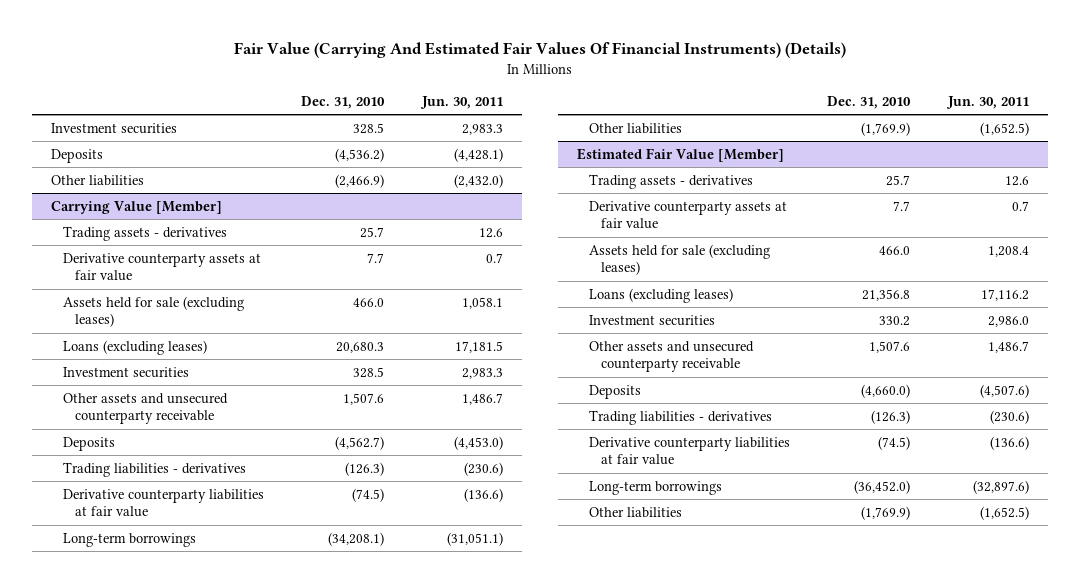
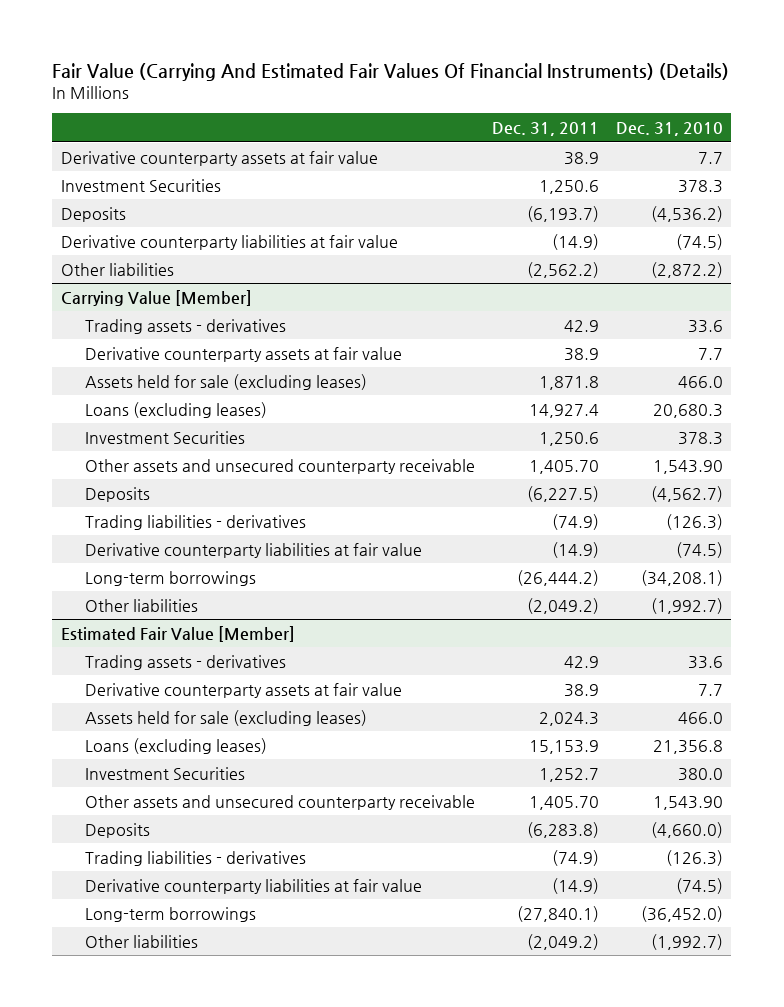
[420,96,504,110] Jun. 30, 2011 -> none
none -> [491,121,599,136] Dec. 31, 2011
none -> [60,150,378,166] Derivative counterparty assets at fair value
[50,122,177,134] Investment securities -> [60,178,221,192] Investment Securities
[353,122,385,134] 328.5 -> [677,179,723,193] 378.3
none -> [60,234,398,250] Derivative counterparty liabilities at fair value
[335,173,385,188] (2,466.9) -> [650,261,723,278] (2,872.2)
[360,226,385,238] 25.7 -> [687,319,723,333] 33.6
[62,366,189,378] Investment securities -> [85,430,246,444] Investment Securities
[353,366,385,378] 328.5 -> [677,431,723,445] 378.3
[343,392,385,405] 1,507.6 -> [652,459,723,474] 1,543.90
[861,121,911,136] (1,769.9) -> [650,597,723,614] (1,992.7)
[886,174,911,186] 25.7 -> [687,655,723,669] 33.6
[588,314,715,326] Investment securities -> [85,766,246,780] Investment Securities
[879,315,911,326] 330.2 -> [677,767,723,781] 380.0
[869,340,911,353] 1,507.6 -> [652,795,723,810] 1,543.90
[861,505,911,520] (1,769.9) -> [650,933,723,950] (1,992.7)

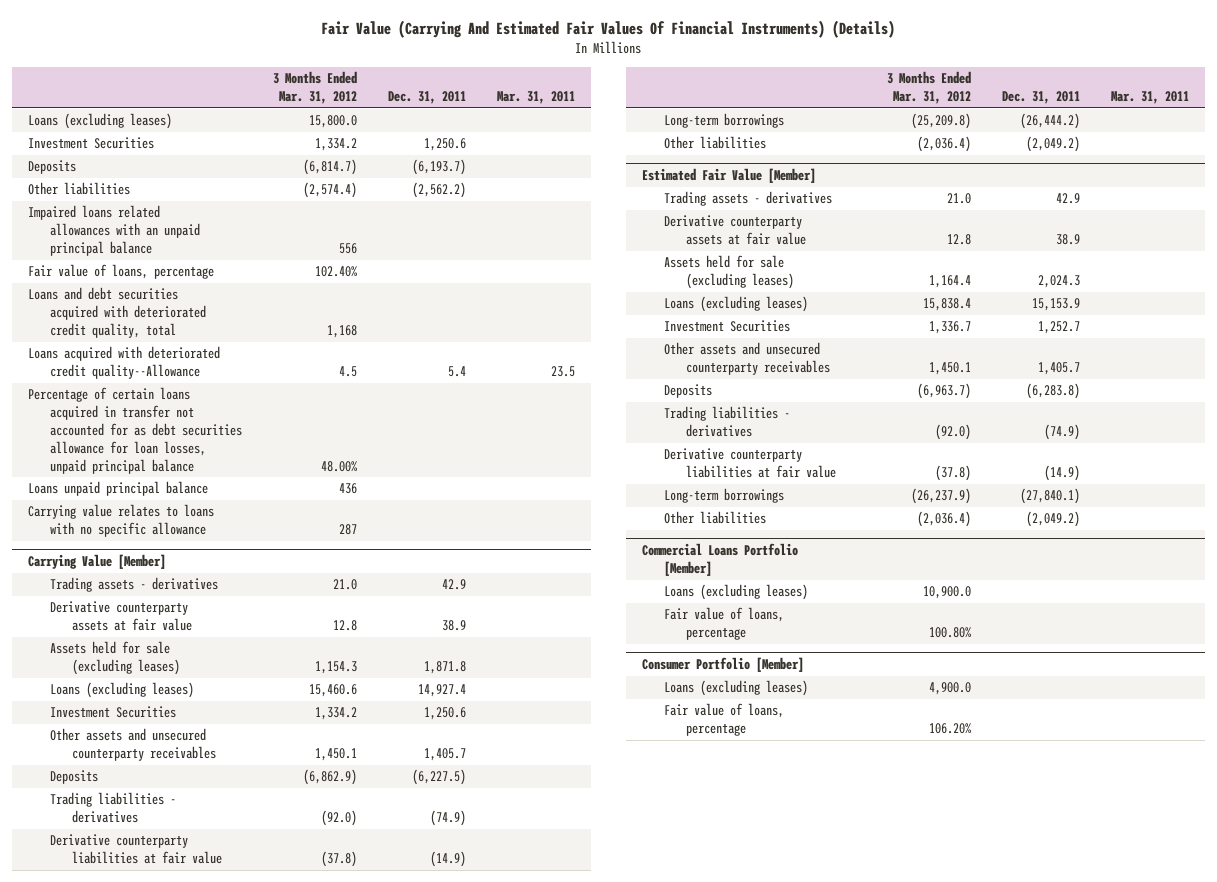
[615,121,723,136] Dec. 31, 2010 -> none
none -> [273,71,358,105] 3 Months Ended Mar. 31, 2012
none -> [497,91,576,105] Mar. 31, 2011
[60,150,378,166] Derivative counterparty assets at fair value -> none
none -> [27,113,172,130] Loans (excluding leases)
[60,234,398,250] Derivative counterparty liabilities at fair value -> none
none -> [27,205,201,257] Impaired loans related allowances with an unpaid principal balance
none -> [27,264,214,280] Fair value of loans, percentage
none -> [27,287,207,339] Loans and debt securities acquired with deteriorated credit quality, total
none -> [27,346,220,380] Loans acquired with deteriorated credit quality--Allowance
none -> [27,387,243,474] Percentage of certain loans acquired in transfer not accounted for as debt securities allowance for loan losses, unpaid principal balance
none -> [27,481,208,497] Loans unpaid principal balance
none -> [27,504,214,538] Carrying value relates to loans with no specific allowance
[85,458,476,474] Other assets and unsecured counterparty receivable -> [50,728,217,762] Other assets and unsecured counterparty receivables
[528,459,599,474] 1,405.70 -> [424,748,467,762] 1,405.7
[85,794,476,810] Other assets and unsecured counterparty receivable -> [663,342,830,376] Other assets and unsecured counterparty receivables
[528,795,599,810] 1,405.70 -> [1037,362,1080,376] 1,405.7
none -> [641,543,798,577] Commercial Loans Portfolio [Member]
none -> [663,584,808,601] Loans (excluding leases)
none -> [663,607,784,641] Fair value of loans, percentage
none -> [641,657,804,673] Consumer Portfolio [Member]
none -> [663,680,808,697] Loans (excluding leases)
none -> [663,703,784,737] Fair value of loans, percentage

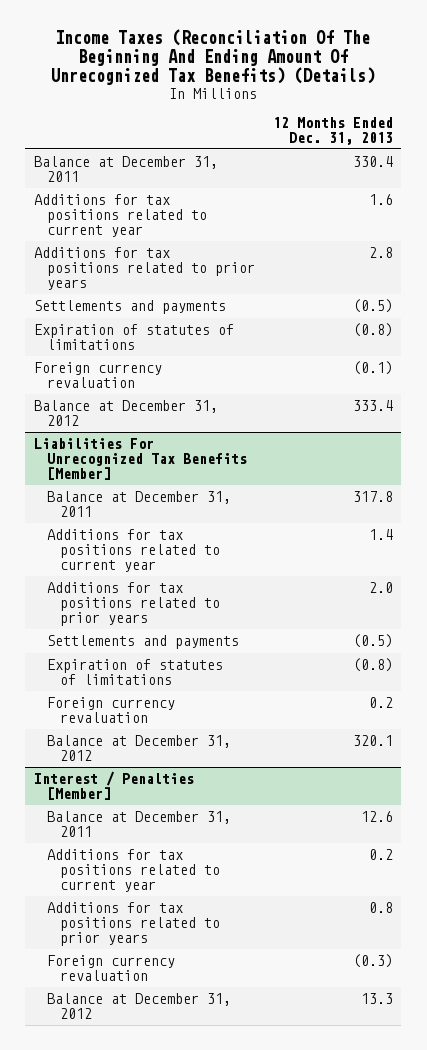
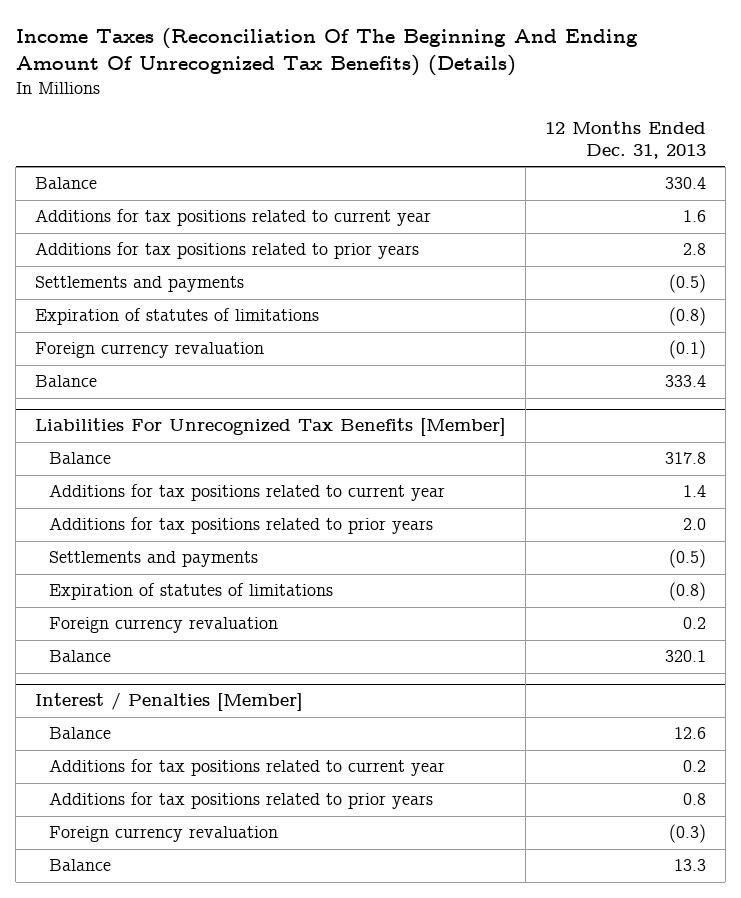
[34,156,219,182] Balance at December 31, 2011 -> [35,177,98,190] Balance
[34,400,219,426] Balance at December 31, 2012 -> [35,375,98,388] Balance
[47,491,232,517] Balance at December 31, 2011 -> [49,452,112,465] Balance
[47,735,232,761] Balance at December 31, 2012 -> [49,650,112,663] Balance
[47,811,232,837] Balance at December 31, 2011 -> [49,727,112,740] Balance
[47,993,232,1019] Balance at December 31, 2012 -> [49,859,112,872] Balance

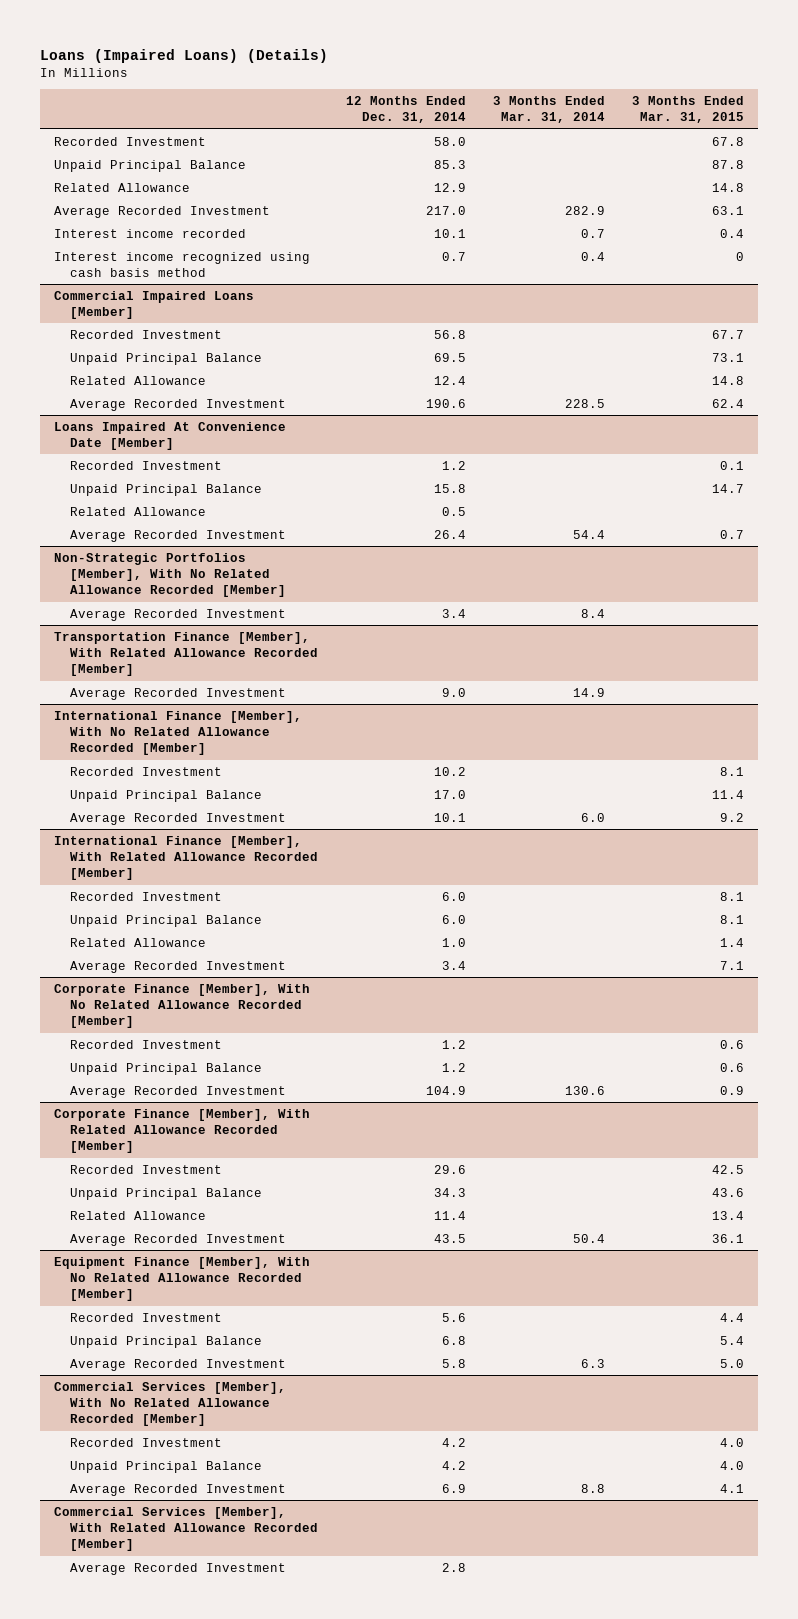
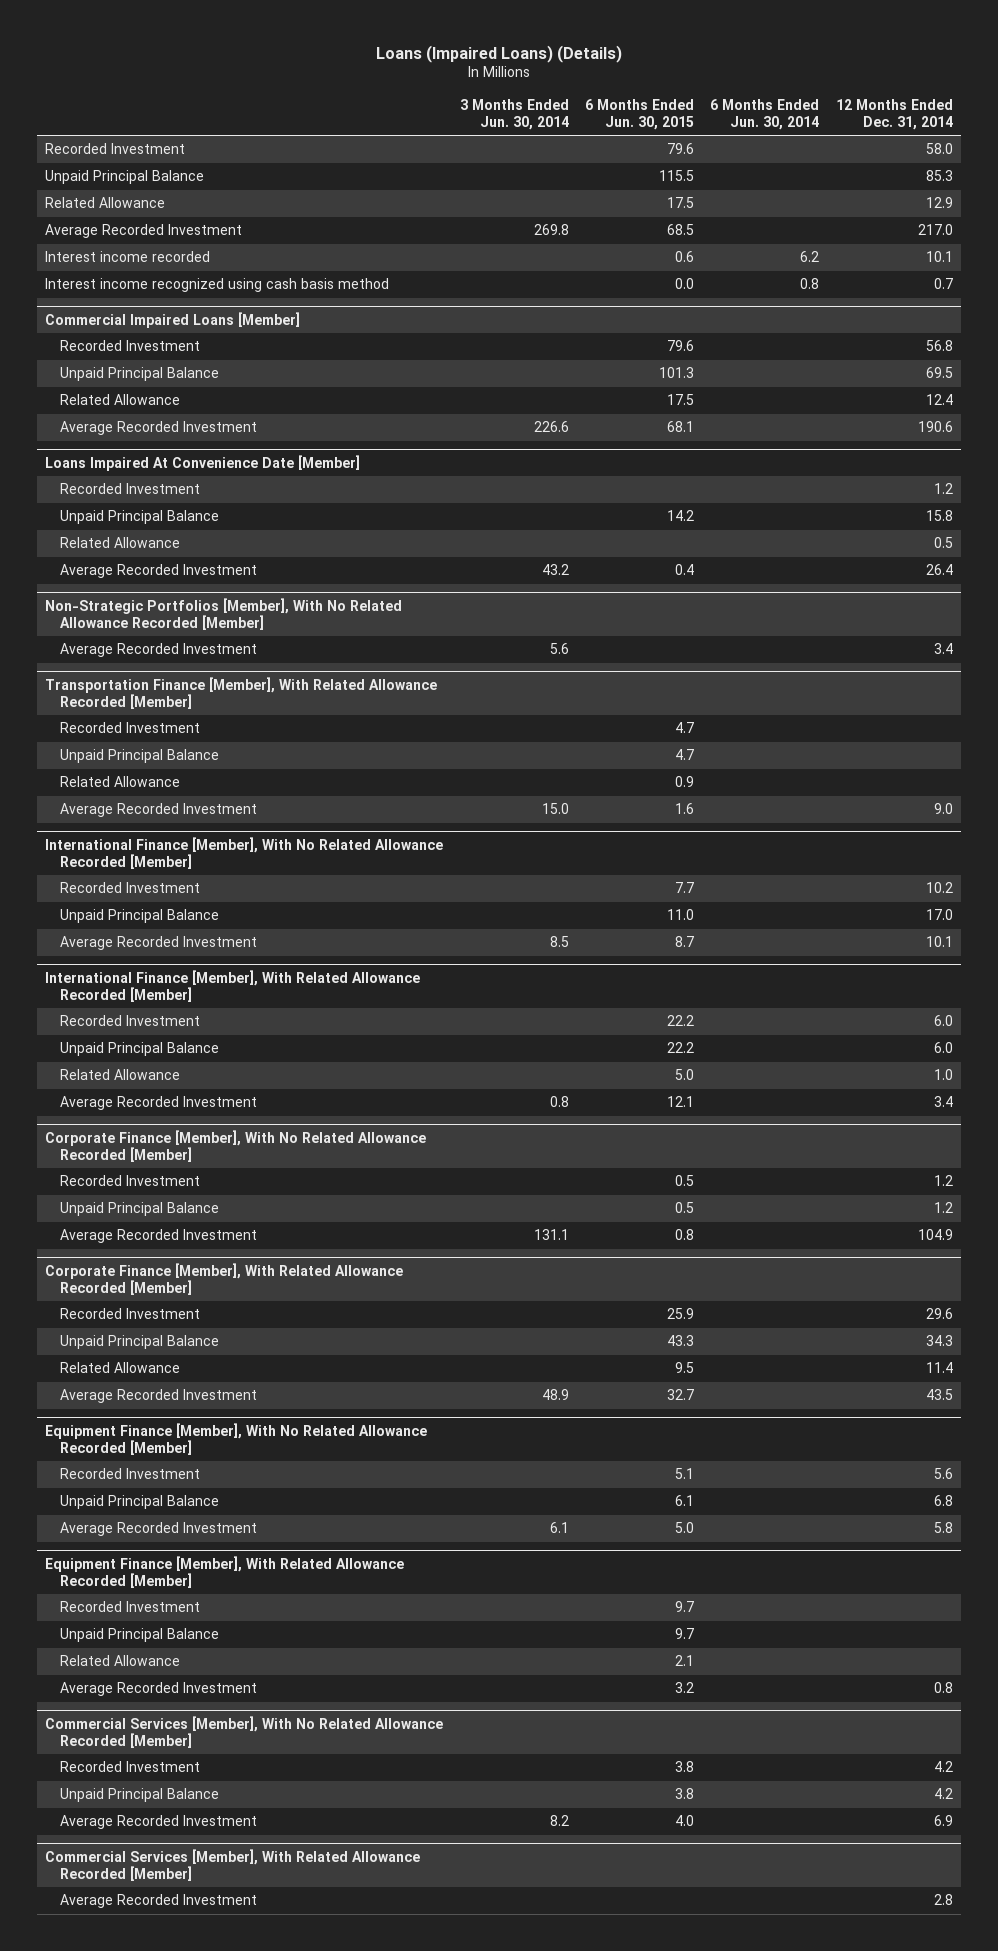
[493,96,606,124] 3 Months Ended Mar. 31, 2014 -> none
[632,96,745,124] 3 Months Ended Mar. 31, 2015 -> none
none -> [459,98,569,130] 3 Months Ended Jun. 30, 2014
none -> [584,98,694,130] 6 Months Ended Jun. 30, 2015
none -> [710,98,820,130] 6 Months Ended Jun. 30, 2014
none -> [59,722,200,734] Recorded Investment
none -> [59,749,219,764] Unpaid Principal Balance
none -> [59,776,180,788] Related Allowance
none -> [45,1555,405,1588] Equipment Finance [Member], With Related Allowance Recorded [Member]
none -> [59,1601,200,1613] Recorded Investment
none -> [59,1628,219,1643] Unpaid Principal Balance
none -> [59,1655,180,1667] Related Allowance
none -> [59,1682,257,1697] Average Recorded Investment

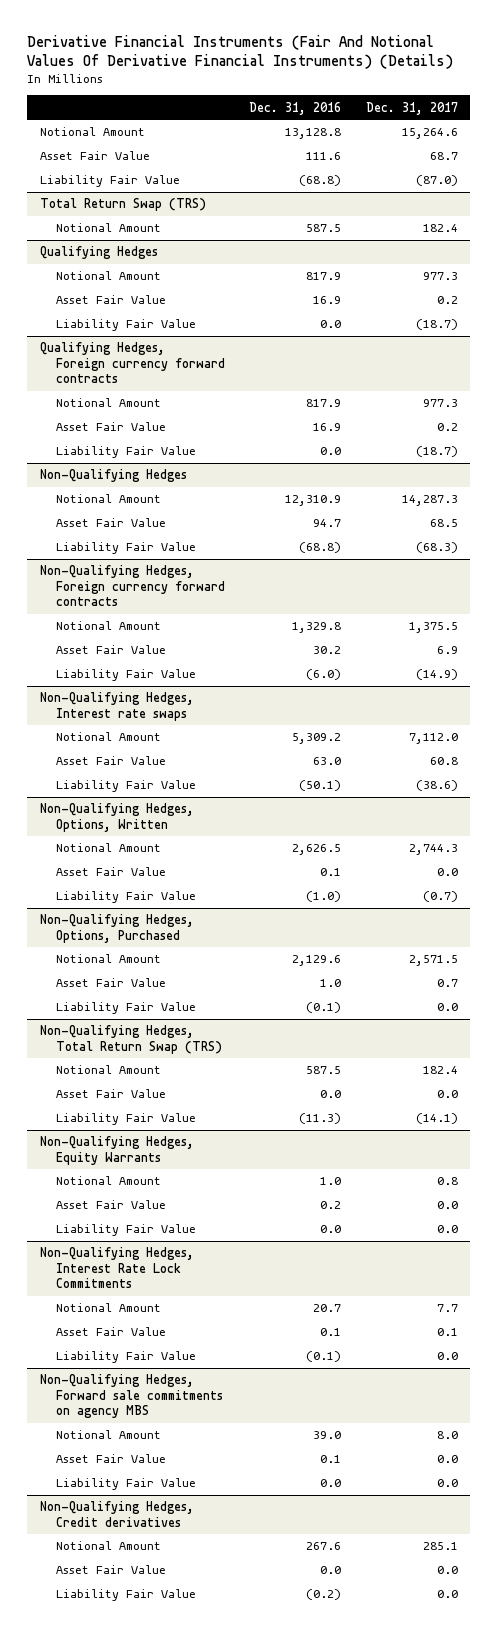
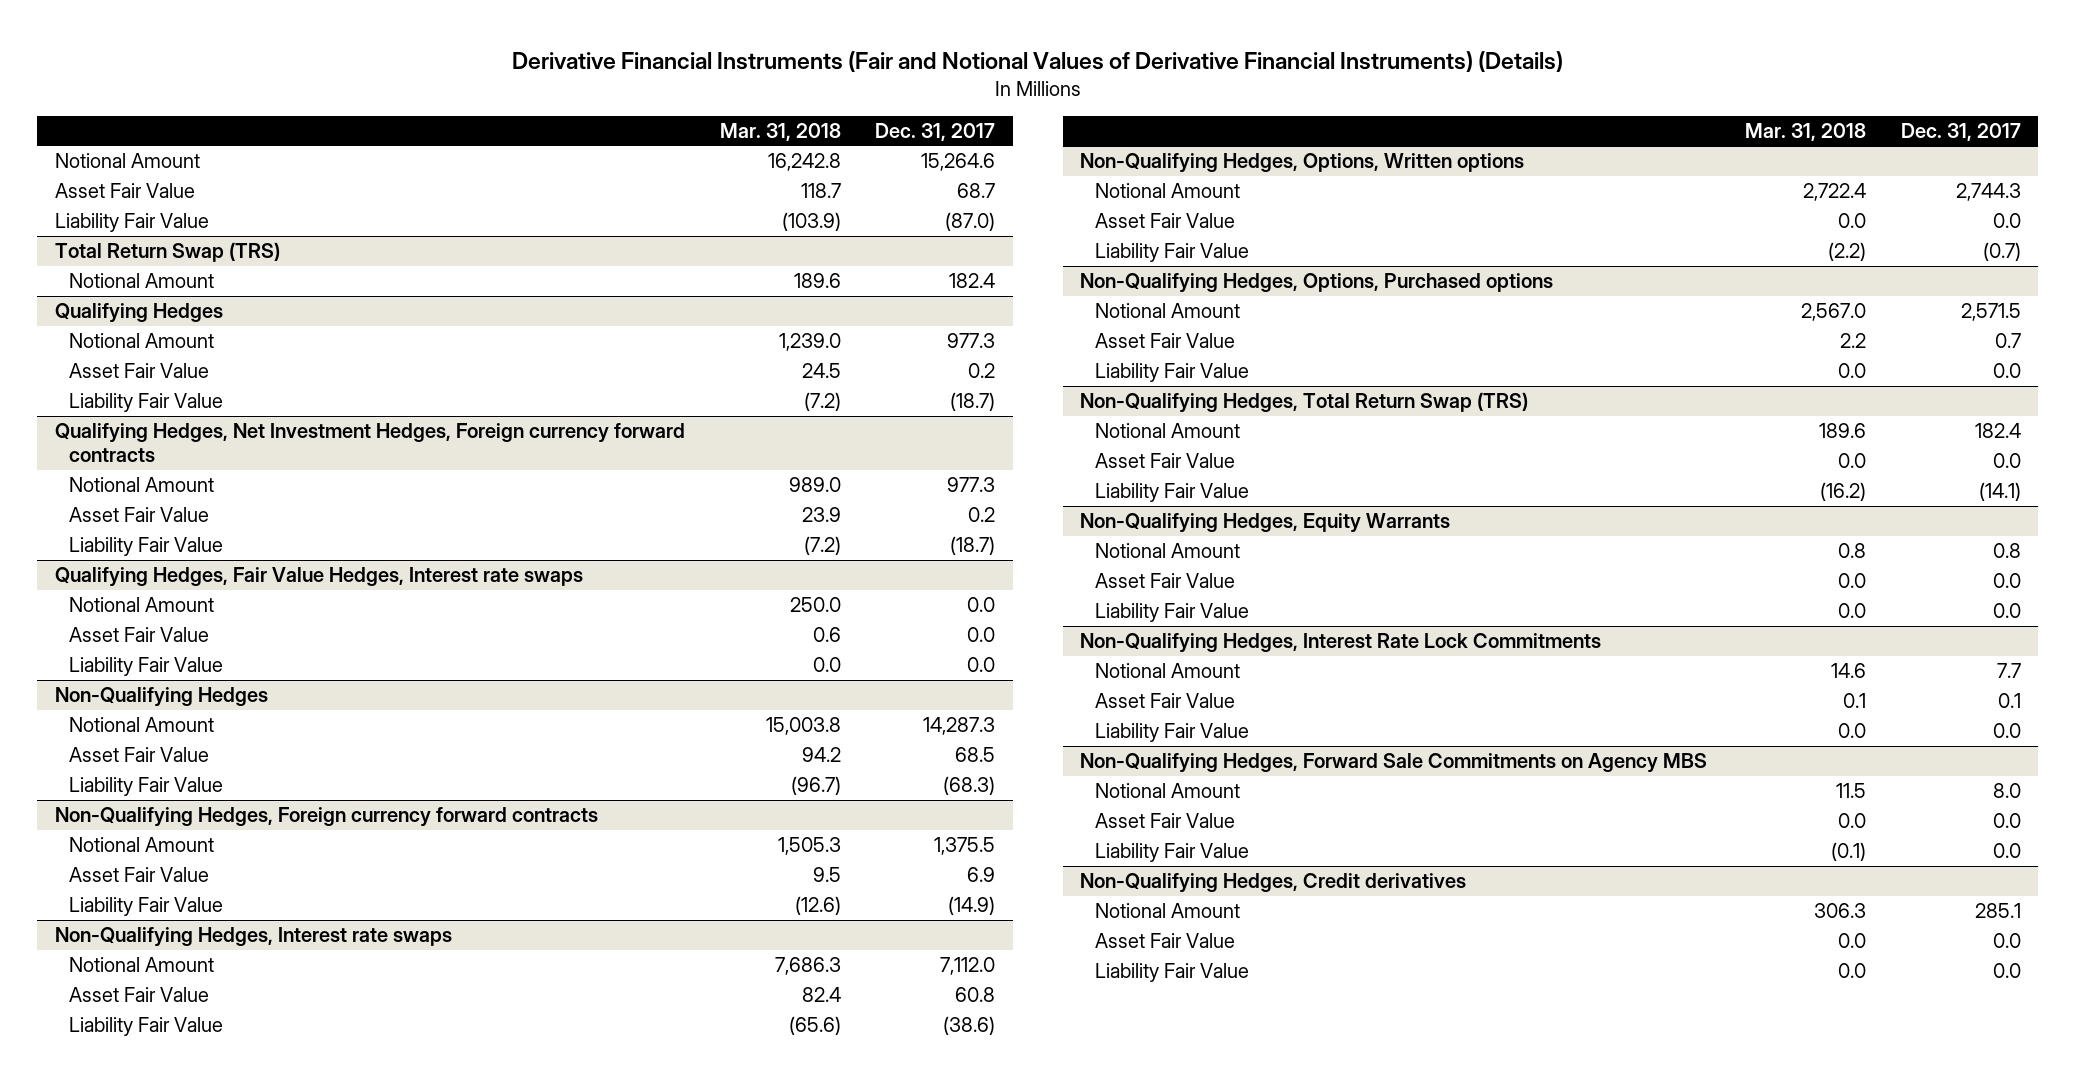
[27,34,454,70] Derivative Financial Instruments (Fair And Notional Values Of Derivative Financial Instruments) (Details) -> [511,50,1563,72] Derivative Financial Instruments (Fair and Notional Values of Derivative Financial Instruments) (Details)
[249,101,342,115] Dec. 31, 2016 -> none
none -> [719,122,841,141] Mar. 31, 2018
[39,342,225,384] Qualifying Hedges, Foreign currency forward contracts -> [54,423,685,463] Qualifying Hedges, Net Investment Hedges, Foreign currency forward contracts
none -> [54,567,583,588] Qualifying Hedges, Fair Value Hedges, Interest rate swaps
none -> [69,597,215,613] Notional Amount
none -> [69,627,210,643] Asset Fair Value
none -> [69,657,224,677] Liability Fair Value
[39,803,194,832] Non-Qualifying Hedges, Options, Written -> [1080,153,1525,174] Non-Qualifying Hedges, Options, Written options
[39,914,194,943] Non-Qualifying Hedges, Options, Purchased -> [1080,273,1554,294] Non-Qualifying Hedges, Options, Purchased options
[39,1374,223,1419] Non-Qualifying Hedges, Forward sale commitments on agency MBS -> [1080,753,1708,774] Non-Qualifying Hedges, Forward Sale Commitments on Agency MBS

